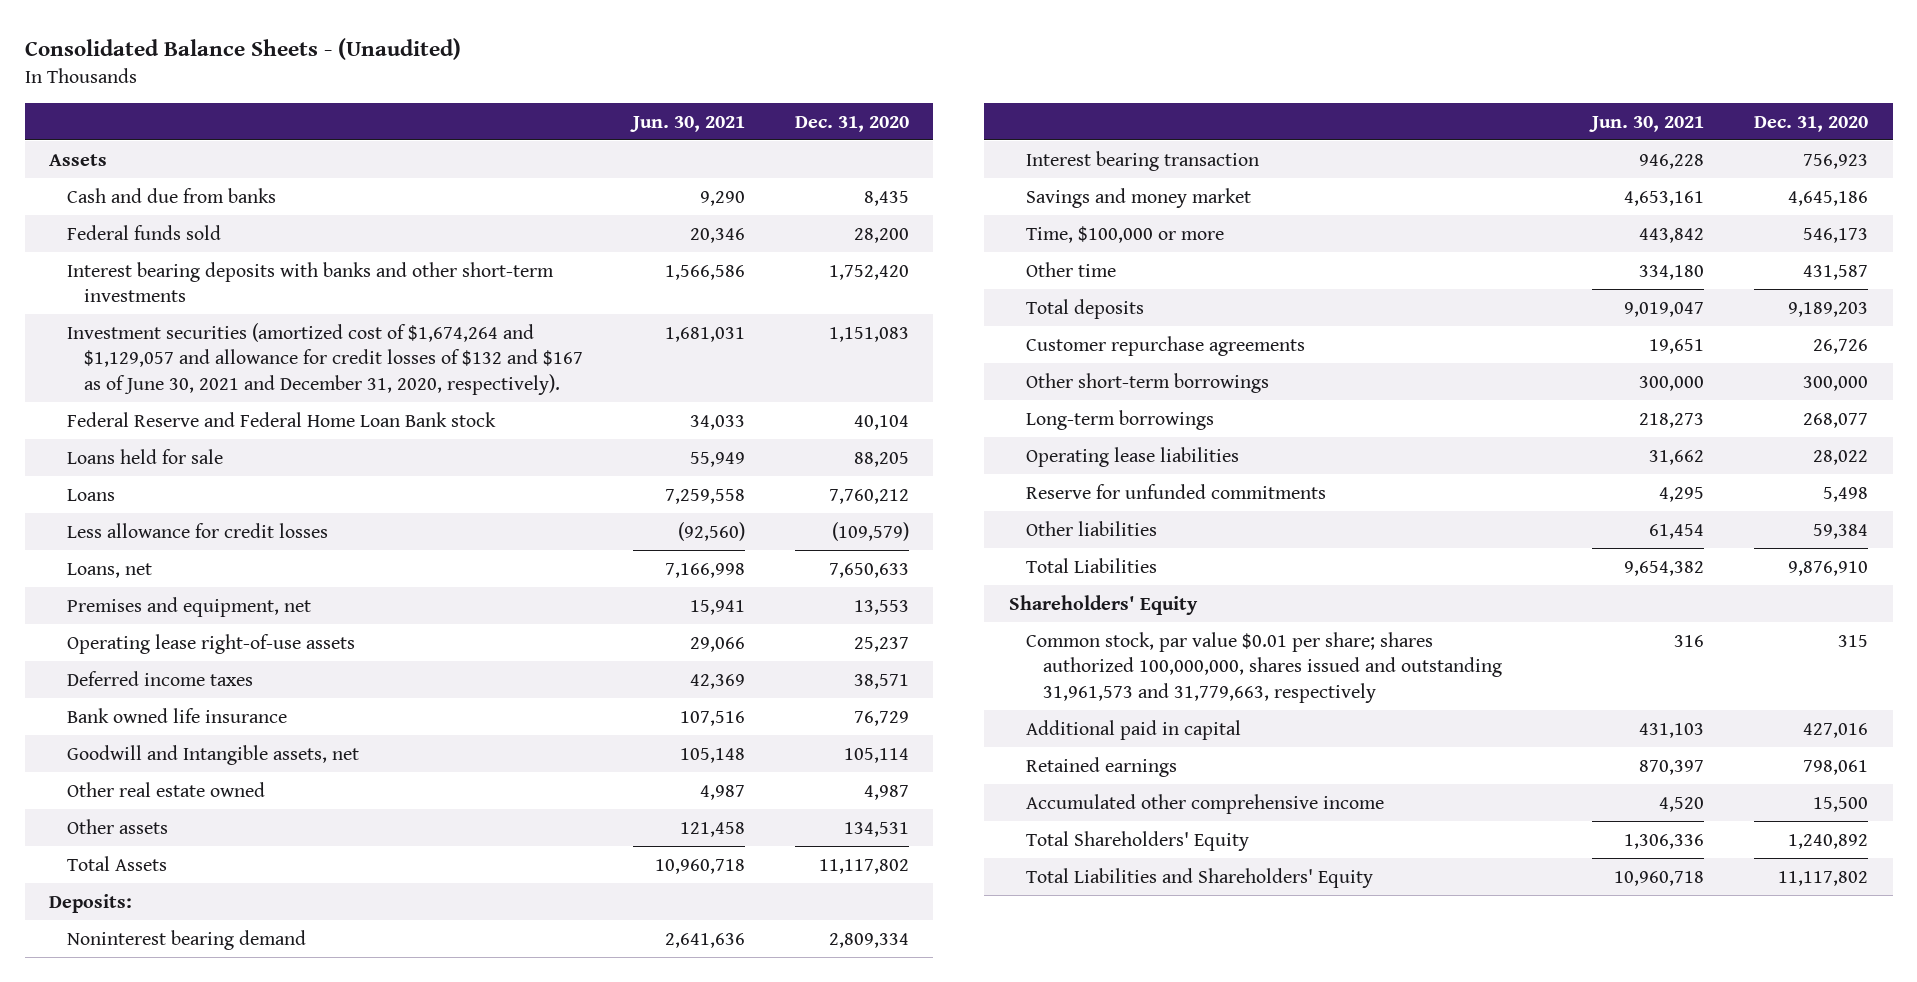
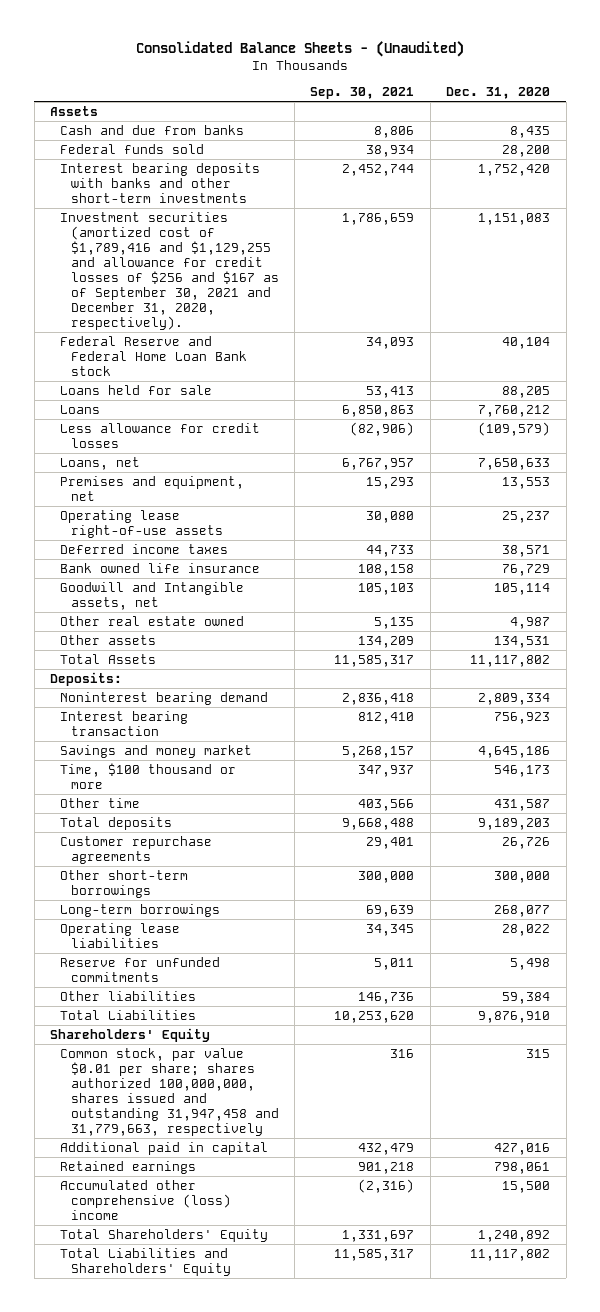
[629,115,745,132] Jun. 30, 2021 -> none
none -> [310,87,415,100] Sep. 30, 2021
[66,322,584,395] Investment securities (amortized cost of $1,674,264 and $1,129,057 and allowance for credit losses of $132 and $167 as of June 30, 2021 and December 31, 2020, respectively). -> [60,211,279,330] Investment securities (amortized cost of $1,789,416 and $1,129,255 and allowance for credit losses of $256 and $167 as of September 30, 2021 and December 31, 2020, respectively).
[1025,225,1224,243] Time, $100,000 or more -> [60,762,237,789] Time, $100 thousand or more
[1025,631,1503,703] Common stock, par value $0.01 per share; shares authorized 100,000,000, shares issued and outstanding 31,961,573 and 31,779,663, respectively -> [60,1047,279,1136] Common stock, par value $0.01 per share; shares authorized 100,000,000, shares issued and outstanding 31,947,458 and 31,779,663, respectively
[1025,793,1384,814] Accumulated other comprehensive income -> [60,1179,231,1220] Accumulated other comprehensive (loss) income

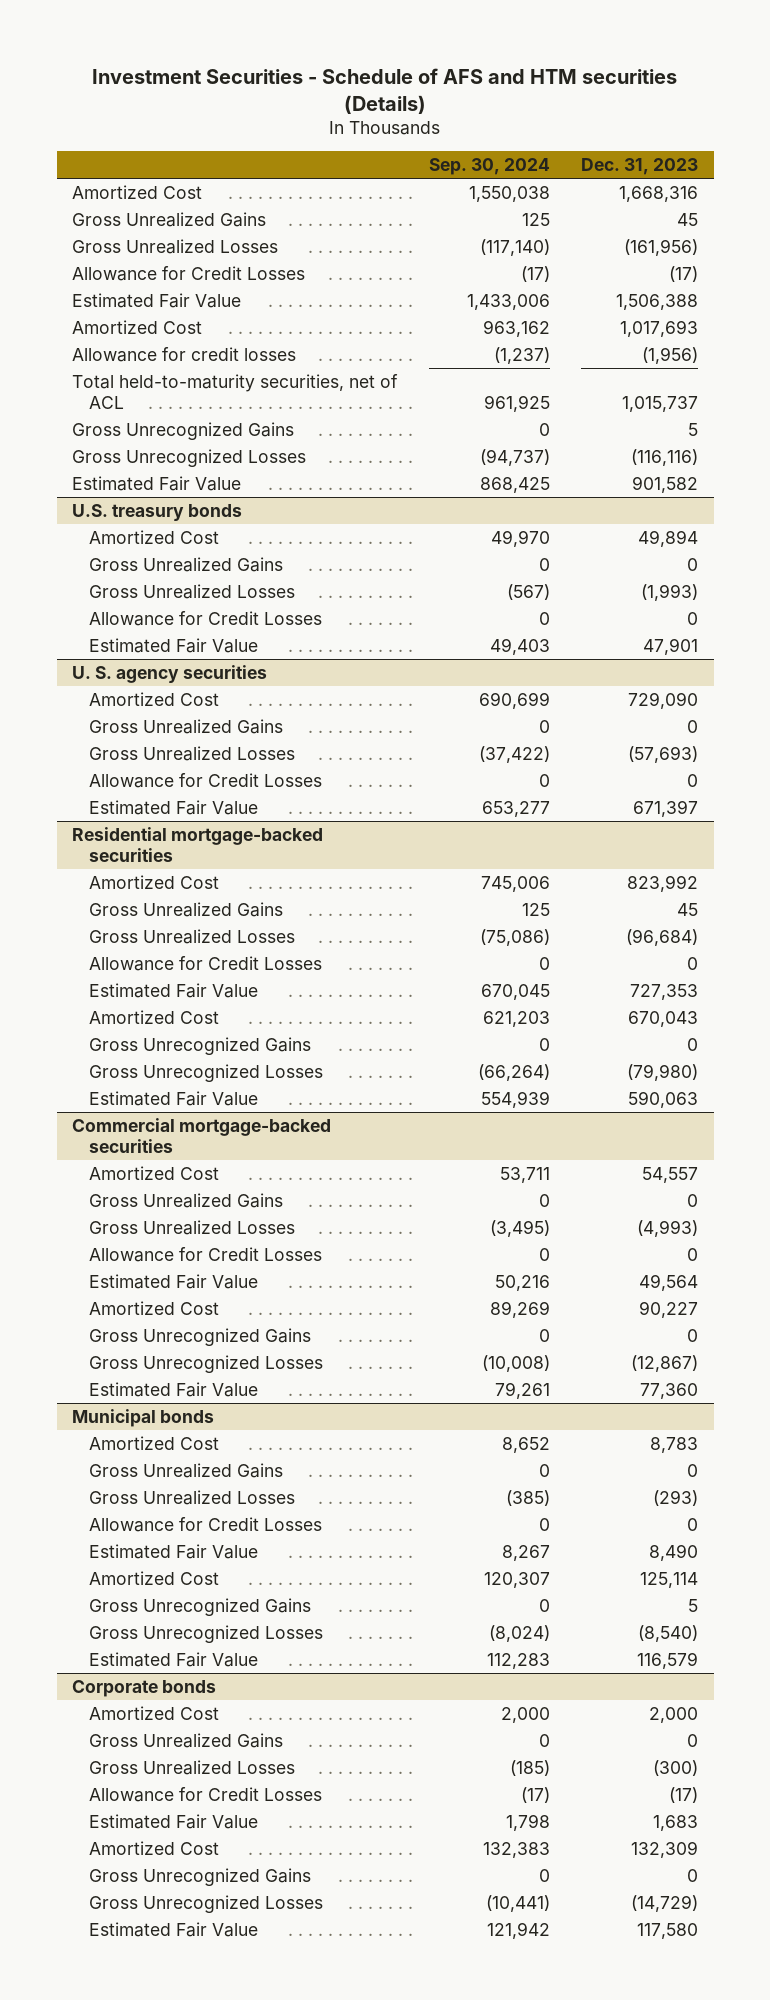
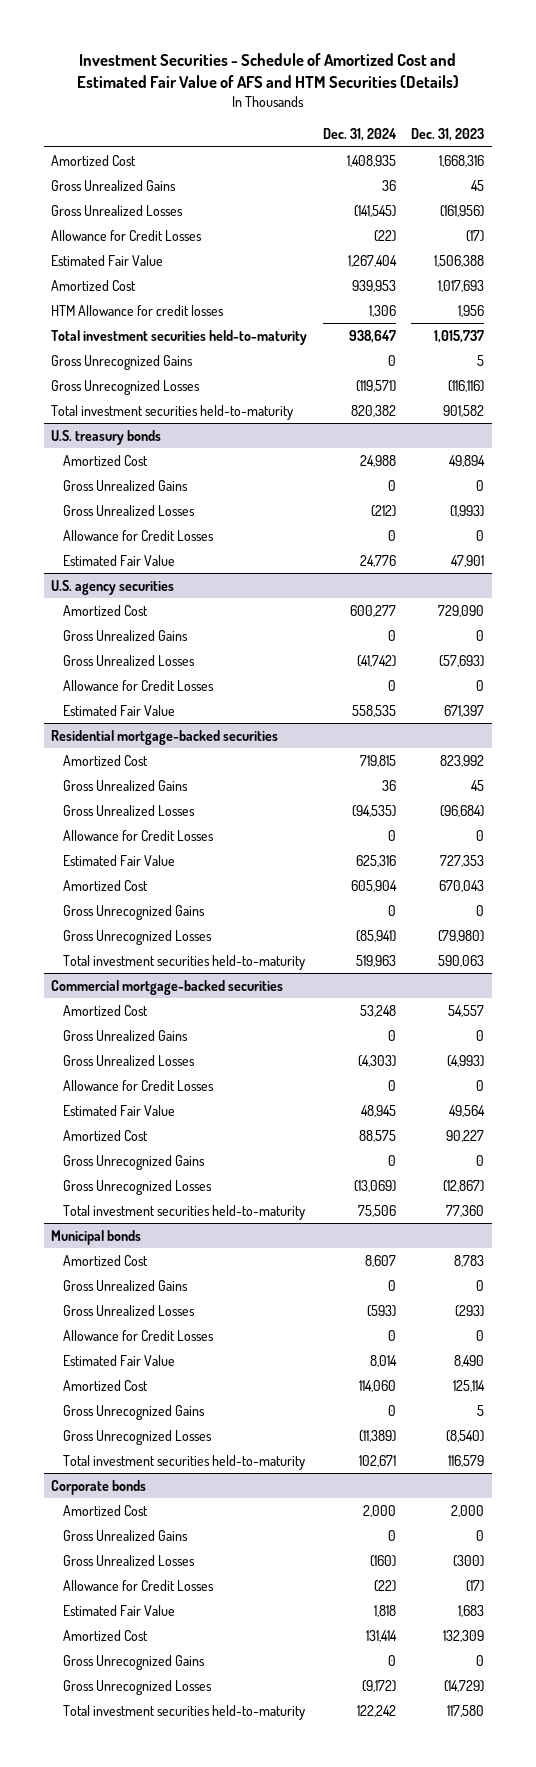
[92,67,678,114] Investment Securities - Schedule of AFS and HTM securities (Details) -> [76,52,459,88] Investment Securities - Schedule of Amortized Cost and Estimated Fair Value of AFS and HTM Securities (Details)
[428,158,550,176] Sep. 30, 2024 -> none
none -> [322,128,397,142] Dec. 31, 2024
[72,346,297,362] Allowance for credit losses -> [51,304,225,316] HTM Allowance for credit losses
[641,346,698,364] (1,956) -> [458,304,485,317] 1,956
[72,373,399,409] Total held-to-maturity securities, net of ACL -> [51,329,308,345] Total investment securities held-to-maturity
[72,475,242,491] Estimated Fair Value -> [51,404,294,420] Total investment securities held-to-maturity
[72,664,268,683] U. S. agency securities -> [51,579,175,595] U.S. agency securities
[88,1090,258,1106] Estimated Fair Value -> [62,954,305,970] Total investment securities held-to-maturity
[88,1381,258,1397] Estimated Fair Value -> [62,1204,305,1220] Total investment securities held-to-maturity
[88,1651,258,1667] Estimated Fair Value -> [62,1454,305,1470] Total investment securities held-to-maturity
[88,1921,258,1937] Estimated Fair Value -> [62,1704,305,1720] Total investment securities held-to-maturity

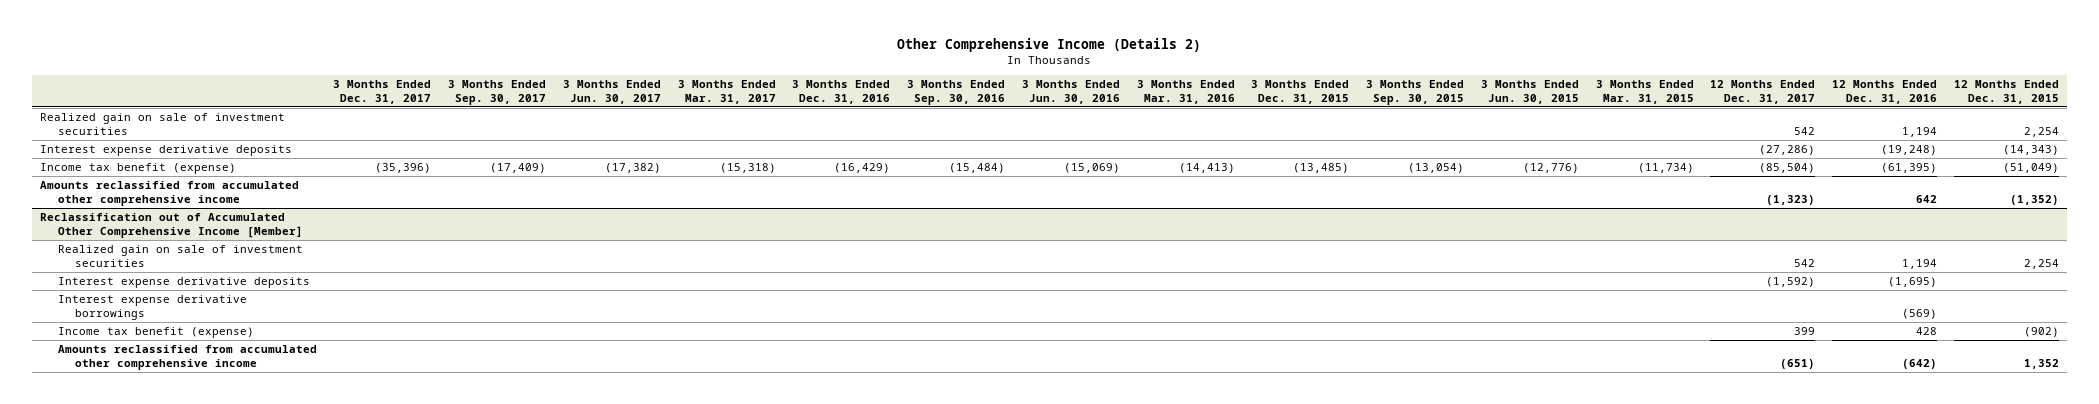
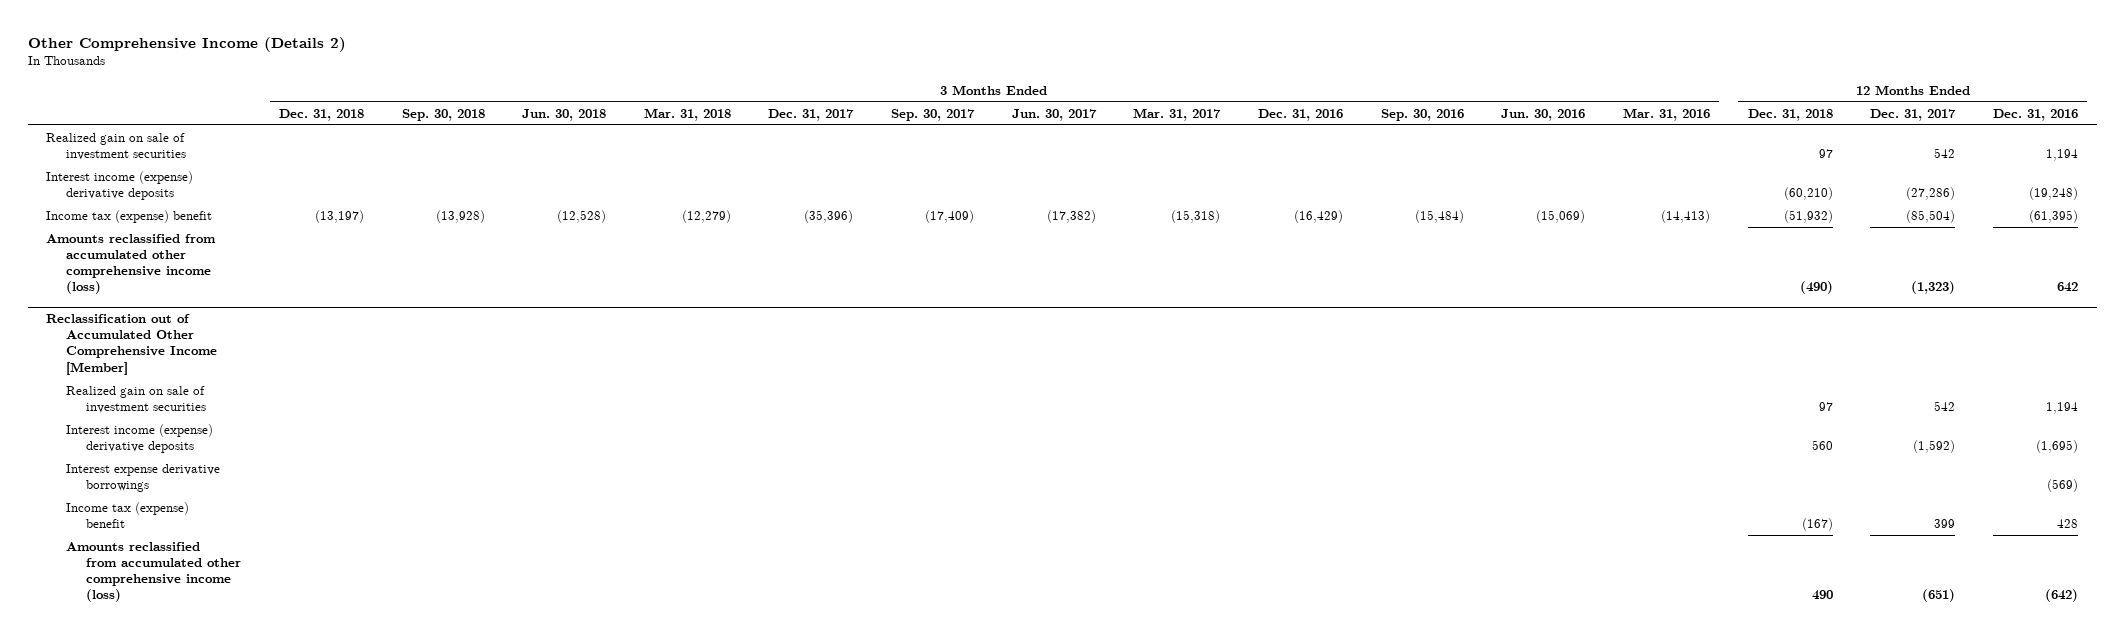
[1251,79,1350,104] 3 Months Ended Dec. 31, 2015 -> none
[1366,79,1465,105] 3 Months Ended Sep. 30, 2015 -> none
[1480,79,1579,104] 3 Months Ended Jun. 30, 2015 -> none
[1595,79,1694,104] 3 Months Ended Mar. 31, 2015 -> none
[1953,79,2059,104] 12 Months Ended Dec. 31, 2015 -> none
none -> [278,108,364,121] Dec. 31, 2018
none -> [401,108,485,121] Sep. 30, 2018
none -> [522,108,607,121] Jun. 30, 2018
none -> [643,107,731,121] Mar. 31, 2018
none -> [1747,108,1833,121] Dec. 31, 2018
[39,144,292,156] Interest expense derivative deposits -> [46,171,194,201] Interest income (expense) derivative deposits
[39,162,236,174] Income tax benefit (expense) -> [46,210,213,224] Income tax (expense) benefit
[39,180,299,206] Amounts reclassified from accumulated other comprehensive income -> [46,234,217,295] Amounts reclassified from accumulated other comprehensive income (loss)
[57,276,310,288] Interest expense derivative deposits -> [66,424,214,454] Interest income (expense) derivative deposits
[57,326,254,338] Income tax benefit (expense) -> [66,502,190,529] Income tax (expense) benefit
[57,344,317,370] Amounts reclassified from accumulated other comprehensive income -> [66,542,242,603] Amounts reclassified from accumulated other comprehensive income (loss)

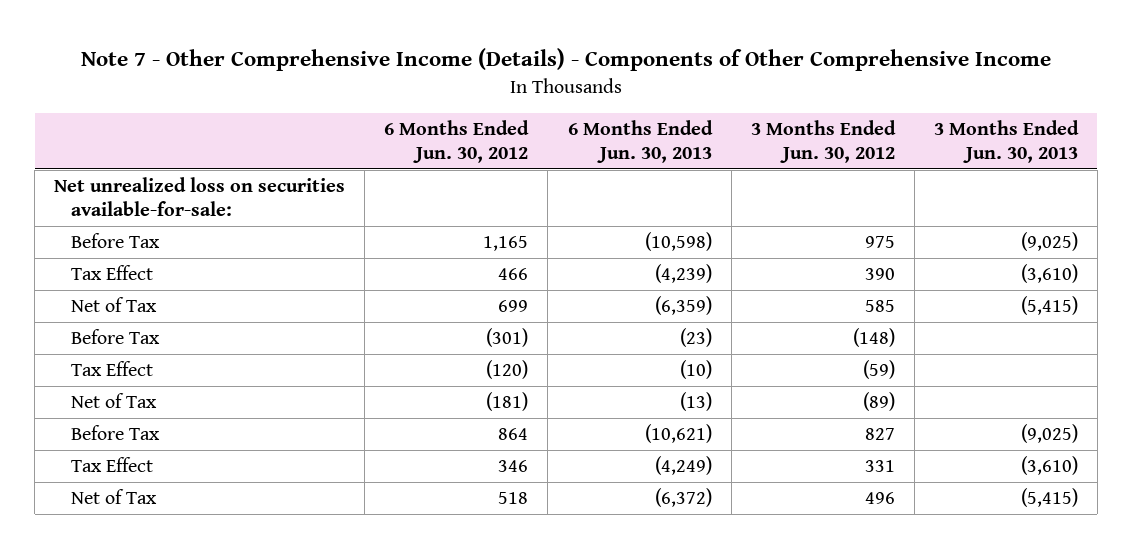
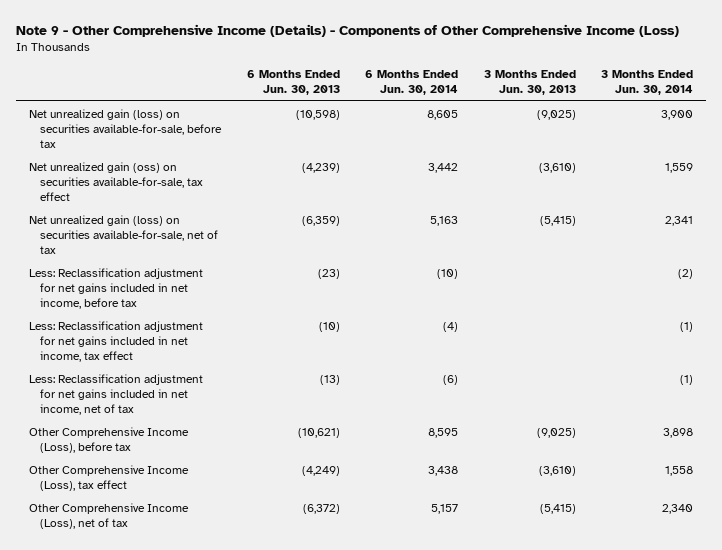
[81,47,1052,71] Note 7 - Other Comprehensive Income (Details) - Components of Other Comprehensive Income -> [15,23,679,37] Note 9 - Other Comprehensive Income (Details) - Components of Other Comprehensive Income (Loss)
[384,120,530,163] 6 Months Ended Jun. 30, 2012 -> none
[750,120,896,163] 3 Months Ended Jun. 30, 2012 -> none
none -> [365,70,459,96] 6 Months Ended Jun. 30, 2014
none -> [601,70,694,96] 3 Months Ended Jun. 30, 2014
[54,177,346,217] Net unrealized loss on securities available-for-sale: -> none
[70,233,160,249] Before Tax -> [28,108,222,148] Net unrealized gain (loss) on securities available-for-sale, before tax
[70,265,153,281] Tax Effect -> [28,161,203,201] Net unrealized gain (oss) on securities available-for-sale, tax effect
[70,297,157,313] Net of Tax -> [28,214,218,254] Net unrealized gain (loss) on securities available-for-sale, net of tax
[70,329,160,345] Before Tax -> [28,267,203,309] Less: Reclassification adjustment for net gains included in net income, before tax
[70,361,153,377] Tax Effect -> [28,320,203,362] Less: Reclassification adjustment for net gains included in net income, tax effect
[70,393,157,409] Net of Tax -> [28,373,203,415] Less: Reclassification adjustment for net gains included in net income, net of tax
[70,425,160,441] Before Tax -> [28,426,189,453] Other Comprehensive Income (Loss), before tax
[70,457,153,473] Tax Effect -> [28,464,189,491] Other Comprehensive Income (Loss), tax effect
[70,489,157,505] Net of Tax -> [28,502,189,529] Other Comprehensive Income (Loss), net of tax

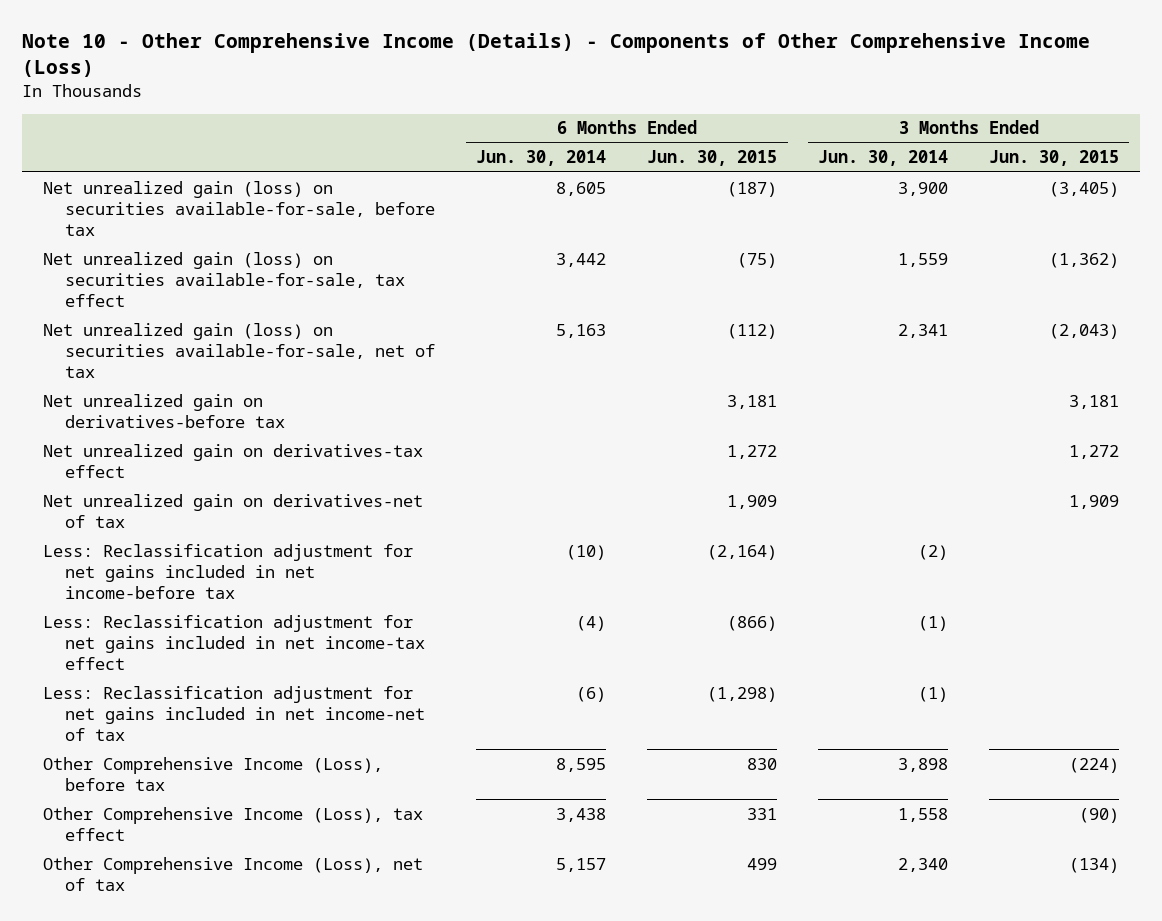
[15,23,679,37] Note 9 - Other Comprehensive Income (Details) - Components of Other Comprehensive Income (Loss) -> [22,33,1091,78] Note 10 - Other Comprehensive Income (Details) - Components of Other Comprehensive Income (Loss)
[246,70,340,96] 6 Months Ended Jun. 30, 2013 -> none
[483,70,576,96] 3 Months Ended Jun. 30, 2013 -> none
none -> [647,150,778,167] Jun. 30, 2015
none -> [989,150,1120,167] Jun. 30, 2015
[28,161,203,201] Net unrealized gain (oss) on securities available-for-sale, tax effect -> [42,251,406,307] Net unrealized gain (loss) on securities available-for-sale, tax effect
none -> [42,393,286,428] Net unrealized gain on derivatives-before tax
none -> [42,443,423,478] Net unrealized gain on derivatives-tax effect
none -> [42,493,423,528] Net unrealized gain on derivatives-net of tax
[28,267,203,309] Less: Reclassification adjustment for net gains included in net income, before tax -> [42,543,413,599] Less: Reclassification adjustment for net gains included in net income-before tax
[28,320,203,362] Less: Reclassification adjustment for net gains included in net income, tax effect -> [42,614,426,670] Less: Reclassification adjustment for net gains included in net income-tax effect
[28,373,203,415] Less: Reclassification adjustment for net gains included in net income, net of tax -> [42,685,426,741] Less: Reclassification adjustment for net gains included in net income-net of tax

